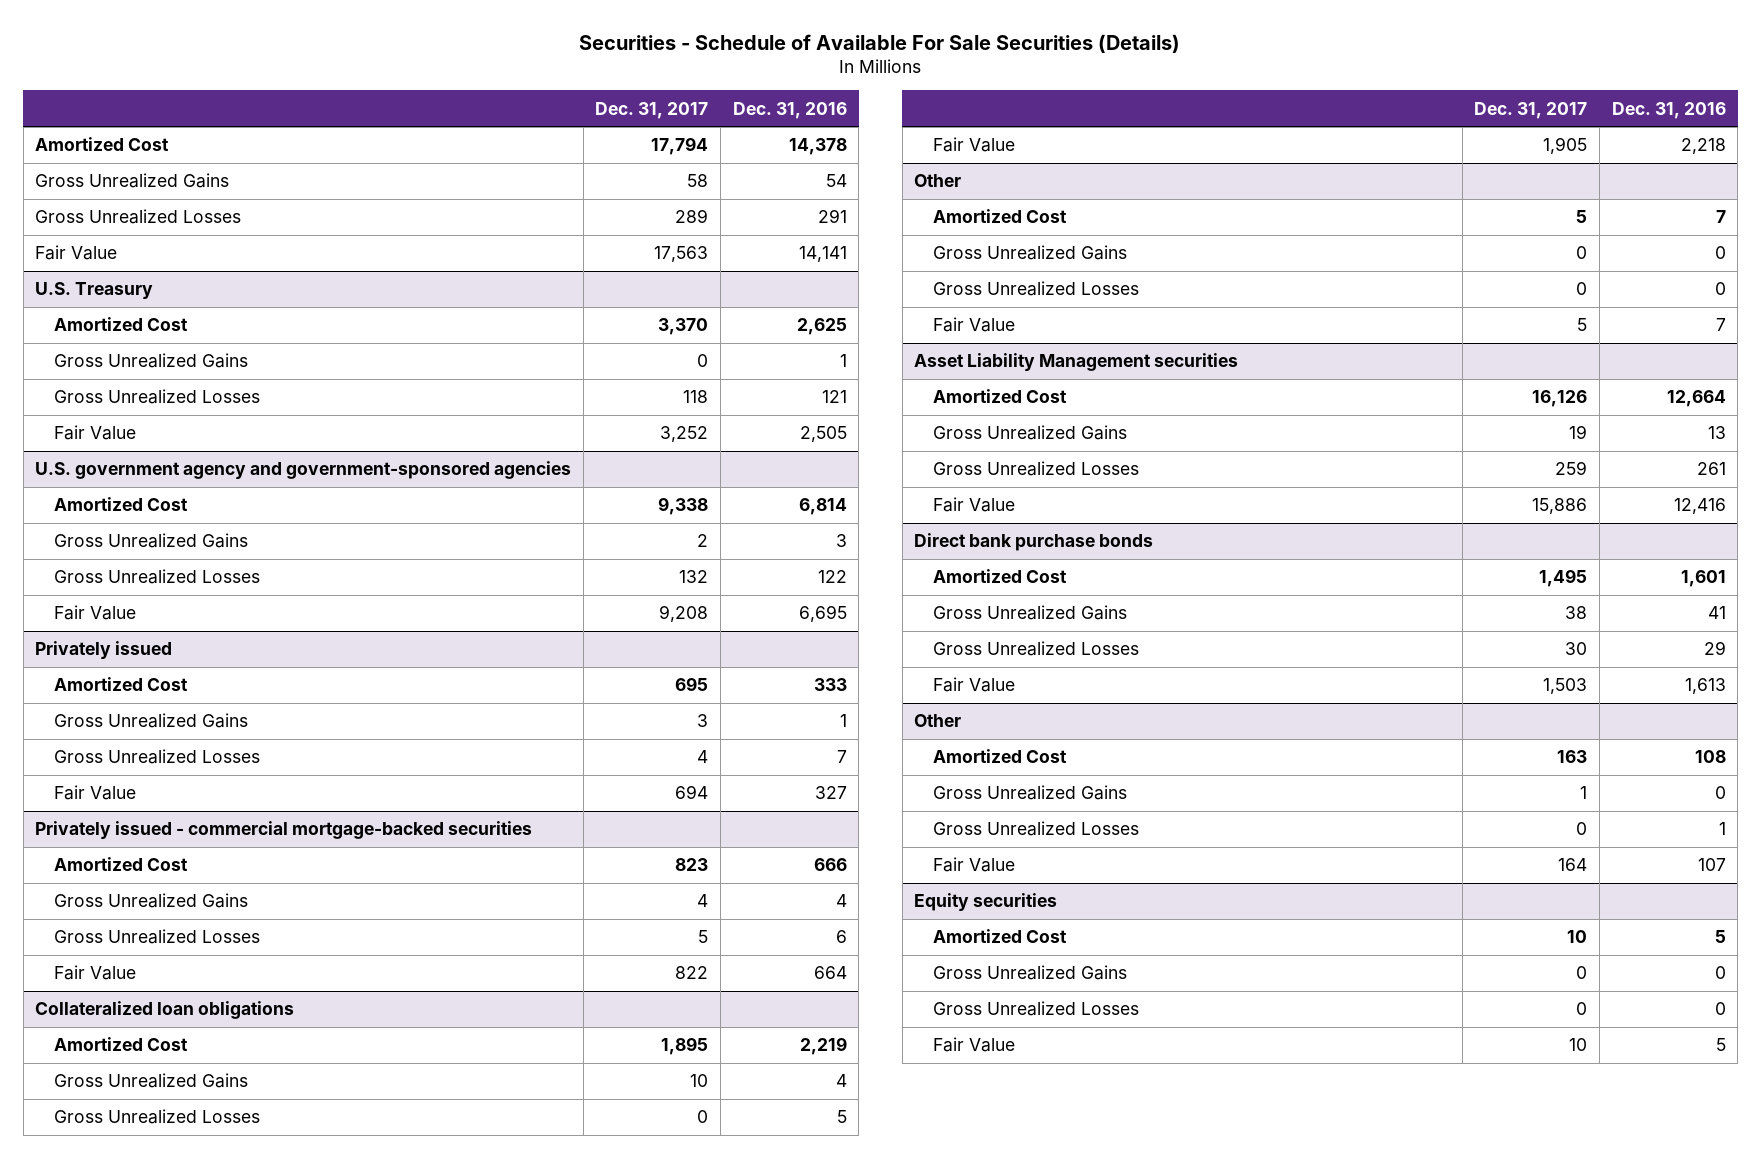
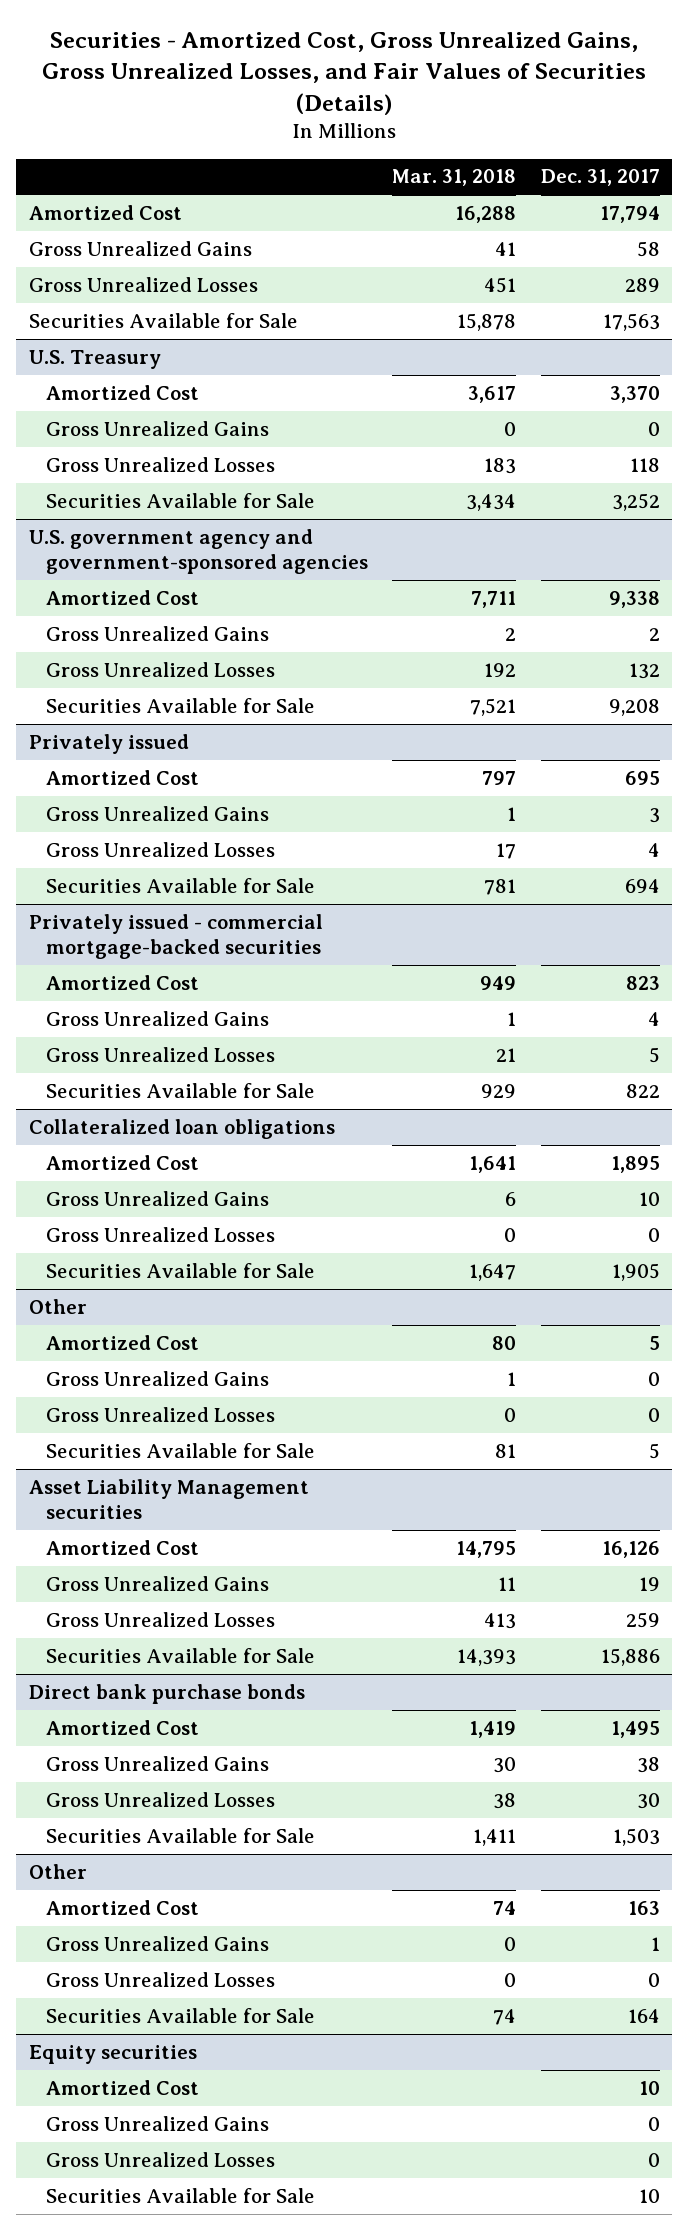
[579,33,1181,53] Securities - Schedule of Available For Sale Securities (Details) -> [42,31,647,115] Securities - Amortized Cost, Gross Unrealized Gains, Gross Unrealized Losses, and Fair Values of Securities (Details)
[732,101,847,119] Dec. 31, 2016 -> none
none -> [392,169,517,187] Mar. 31, 2018
[35,245,118,261] Fair Value -> [28,312,298,328] Securities Available for Sale
[53,425,136,441] Fair Value -> [45,492,315,508] Securities Available for Sale
[53,605,136,621] Fair Value -> [45,697,315,713] Securities Available for Sale
[53,785,136,801] Fair Value -> [45,877,315,893] Securities Available for Sale
[53,965,136,981] Fair Value -> [45,1082,315,1098] Securities Available for Sale
[932,137,1015,153] Fair Value -> [45,1262,315,1278] Securities Available for Sale
[932,317,1015,333] Fair Value -> [45,1442,315,1458] Securities Available for Sale
[932,497,1015,513] Fair Value -> [45,1647,315,1663] Securities Available for Sale
[932,677,1015,693] Fair Value -> [45,1827,315,1843] Securities Available for Sale
[932,857,1015,873] Fair Value -> [45,2007,315,2023] Securities Available for Sale
[932,1037,1015,1053] Fair Value -> [45,2187,315,2203] Securities Available for Sale

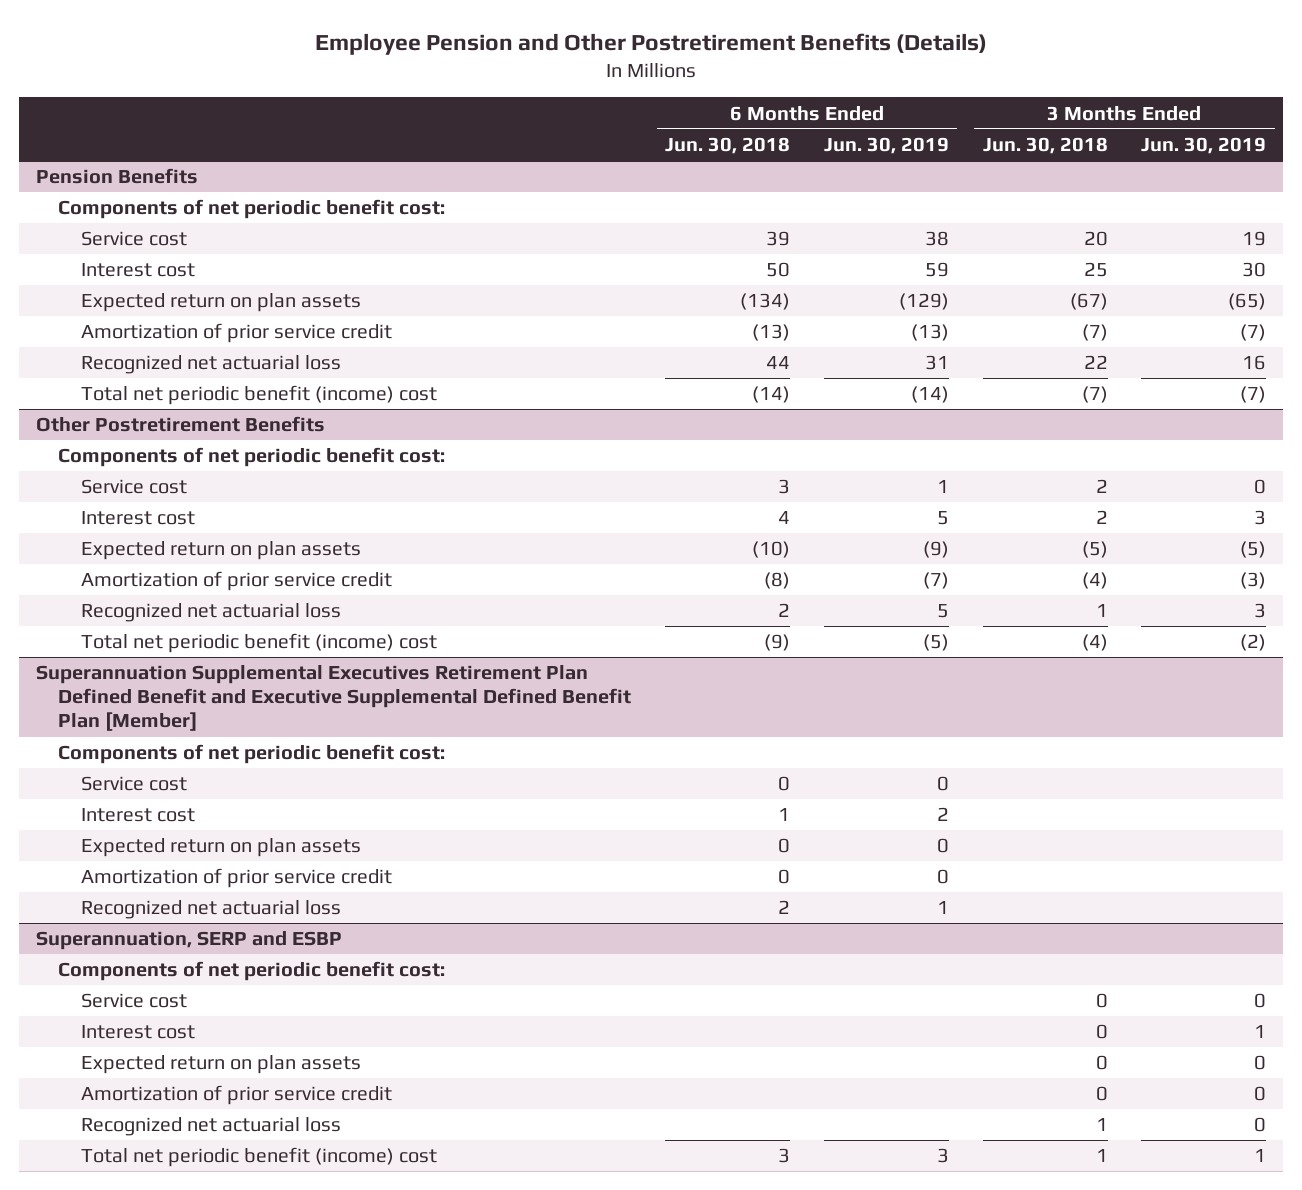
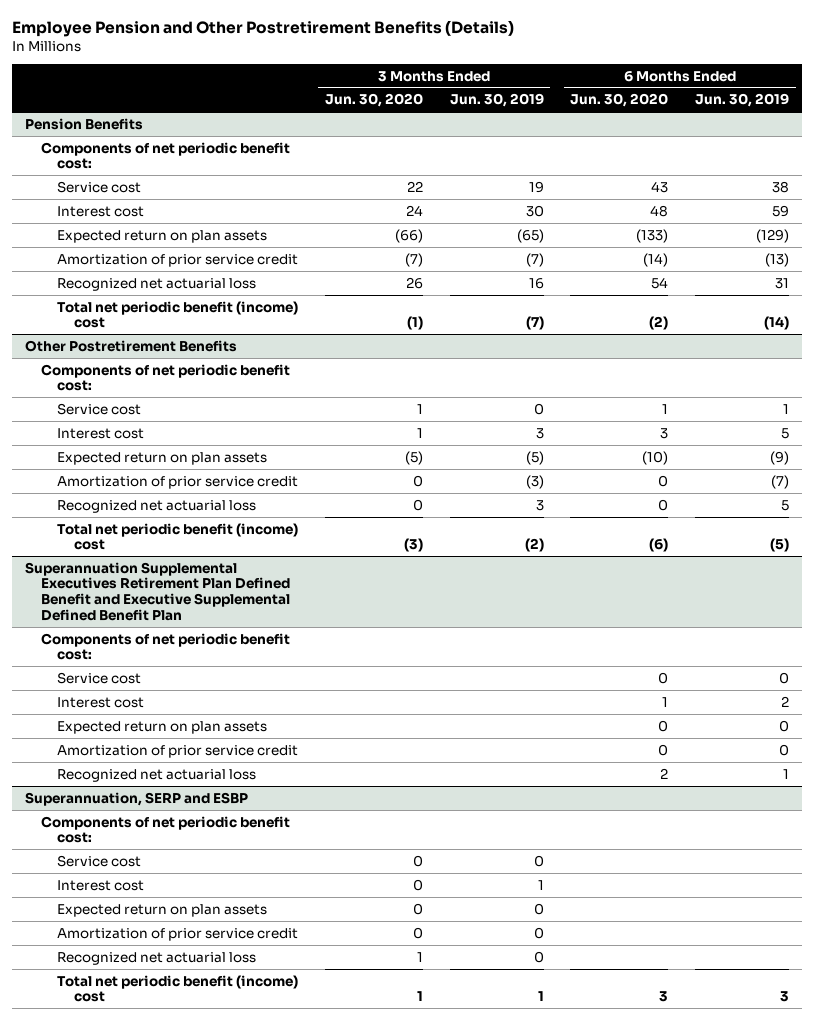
[665,137,791,155] Jun. 30, 2018 -> none
[982,137,1108,155] Jun. 30, 2018 -> none
none -> [325,93,424,108] Jun. 30, 2020
none -> [570,93,669,108] Jun. 30, 2020
[35,665,632,732] Superannuation Supplemental Executives Retirement Plan Defined Benefit and Executive Supplemental Defined Benefit Plan [Member] -> [25,561,291,621] Superannuation Supplemental Executives Retirement Plan Defined Benefit and Executive Supplemental Defined Benefit Plan

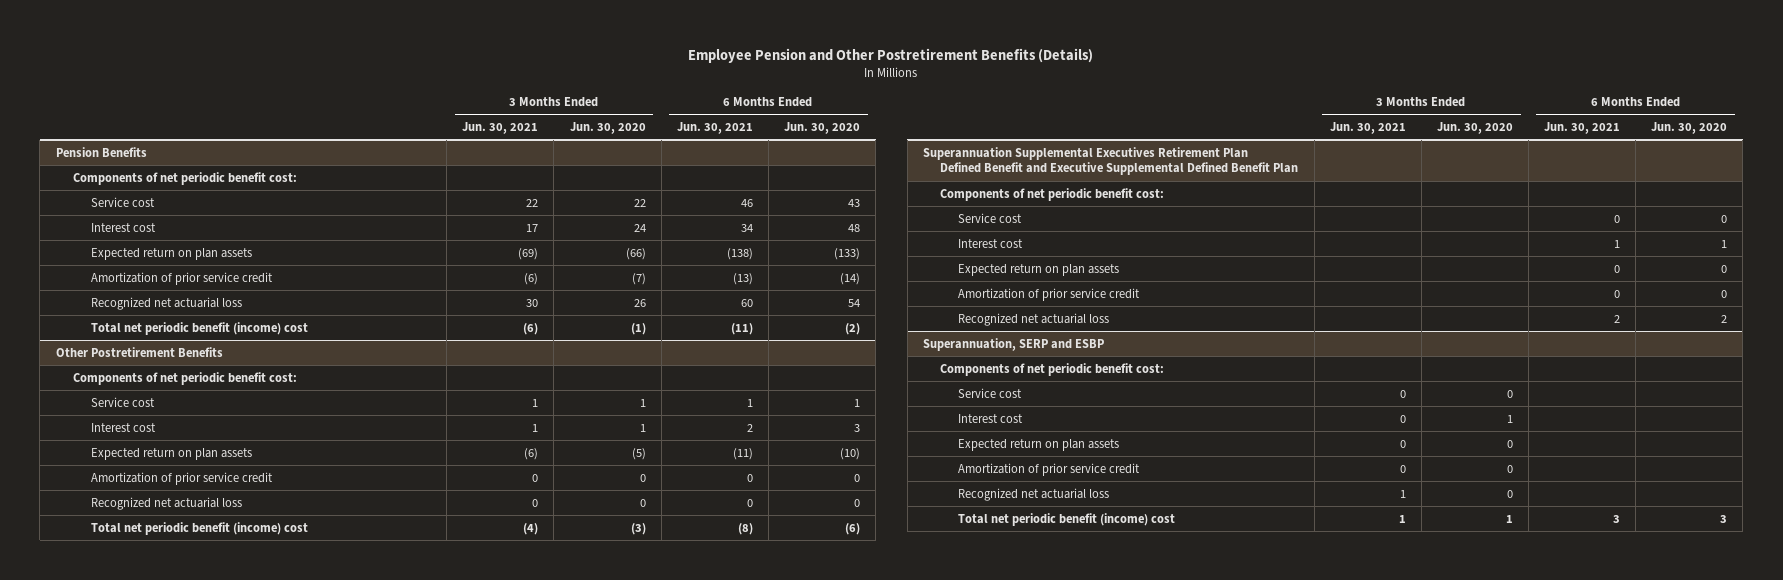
[449,93,544,108] Jun. 30, 2019 -> none
[694,93,789,108] Jun. 30, 2019 -> none
none -> [462,121,539,134] Jun. 30, 2021
none -> [676,121,753,134] Jun. 30, 2021
[413,878,424,891] 0 -> [1506,414,1513,423] 1
[417,951,424,962] 1 -> [1506,489,1513,498] 0

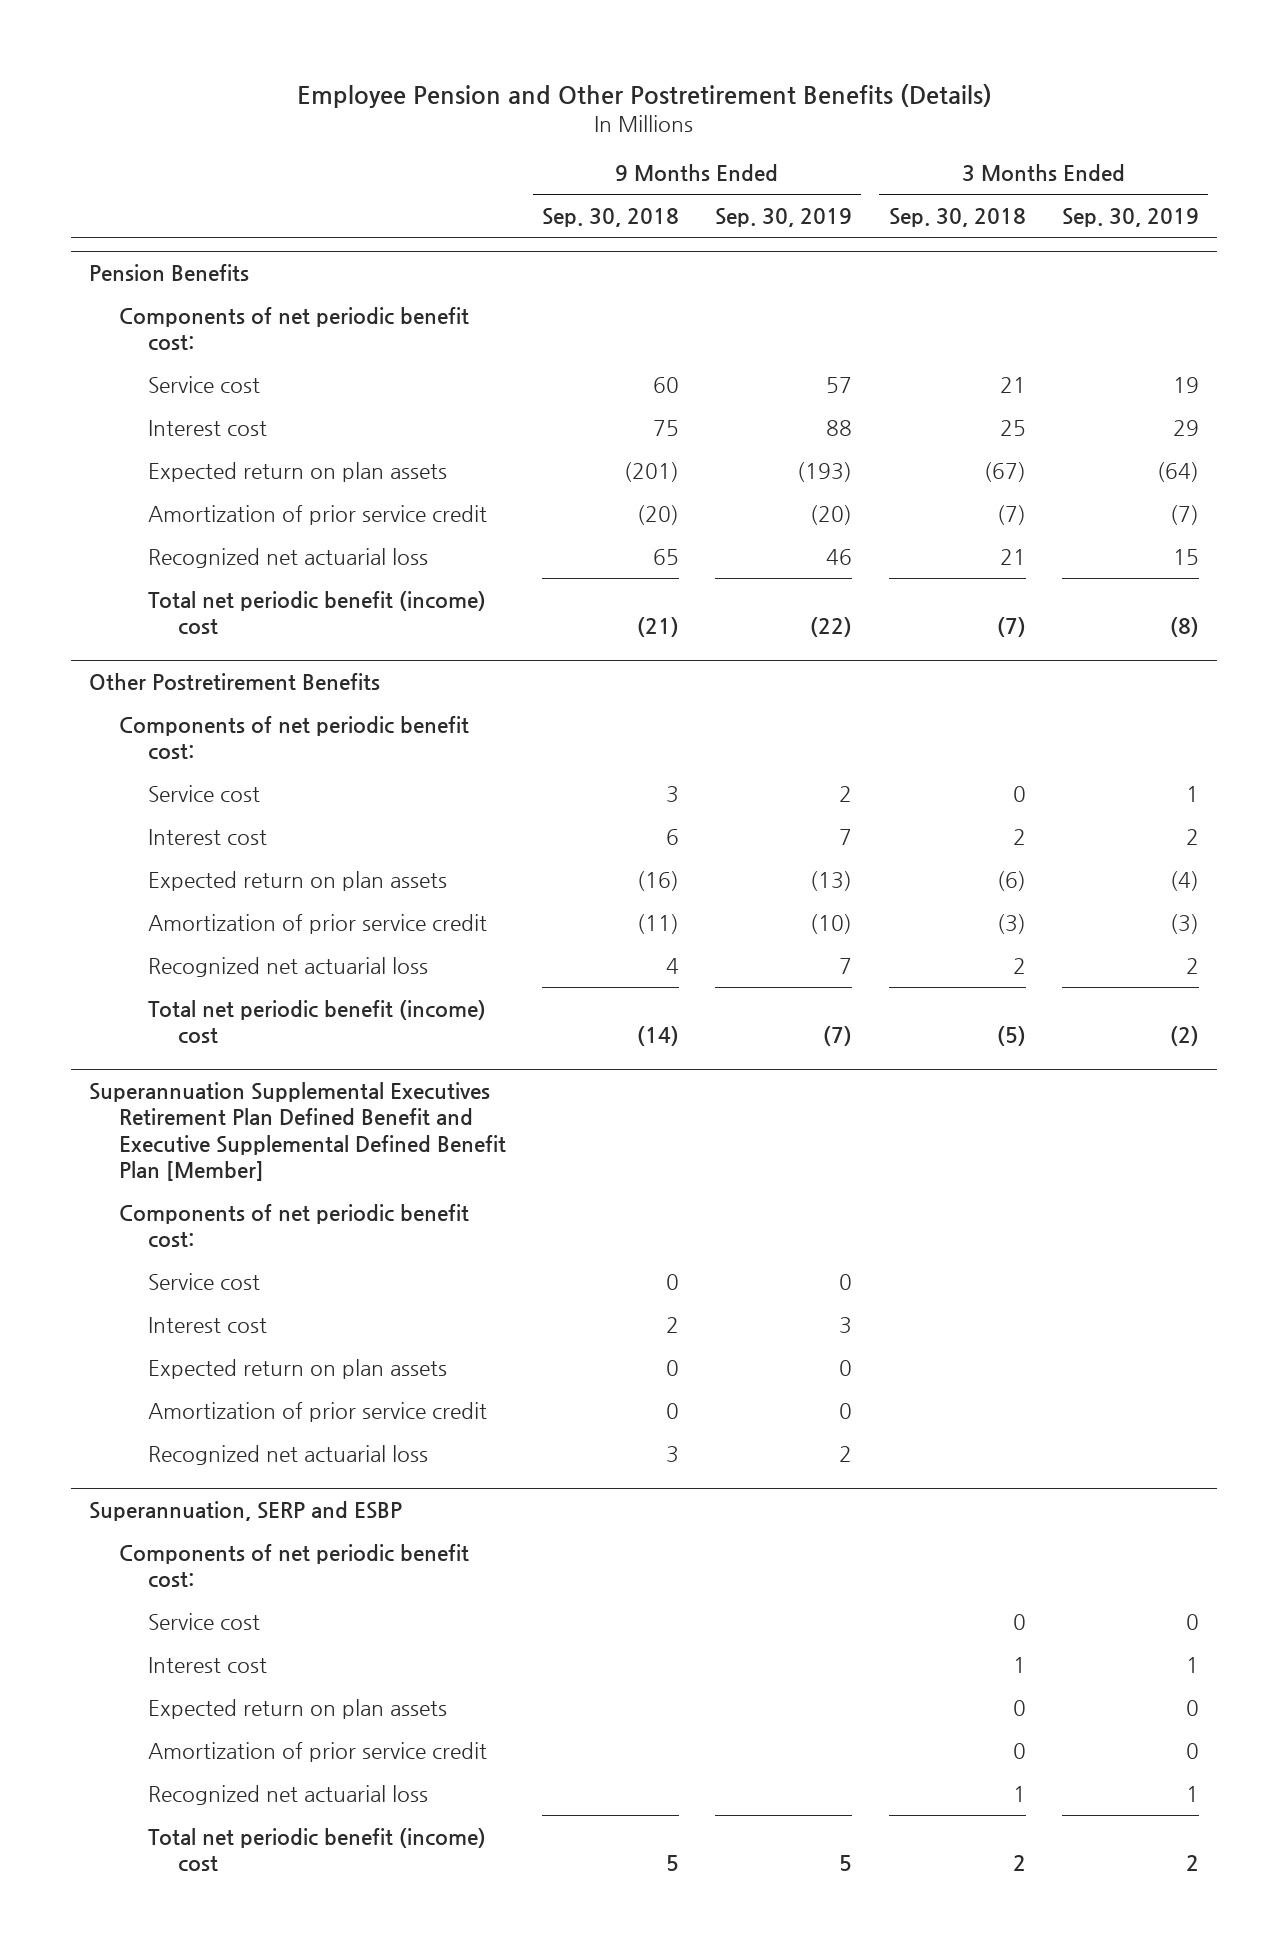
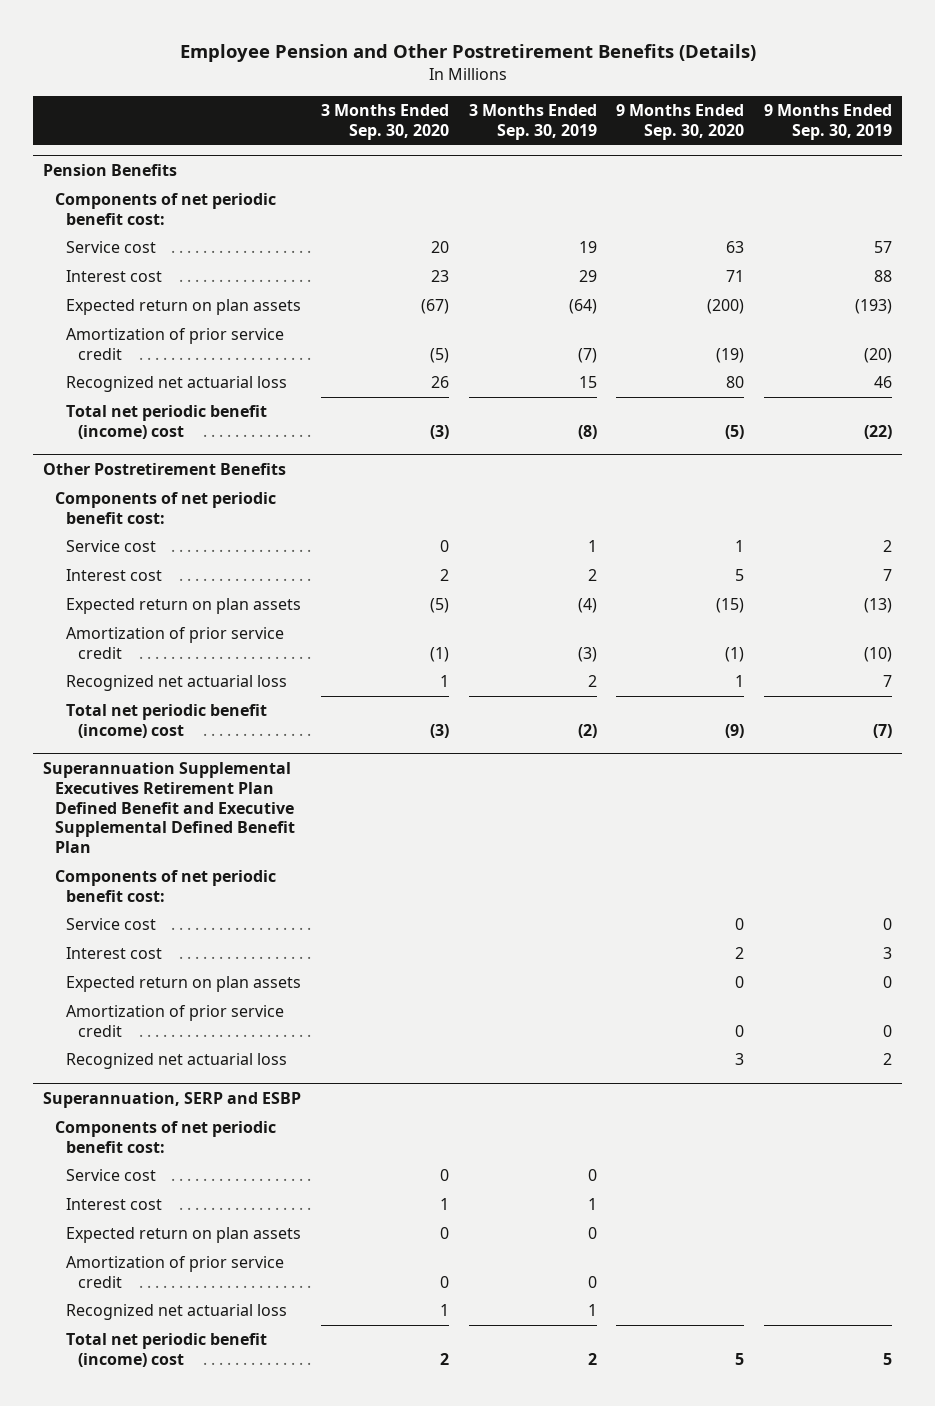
[542,208,680,228] Sep. 30, 2018 -> none
[888,208,1026,228] Sep. 30, 2018 -> none
none -> [321,104,450,141] 3 Months Ended Sep. 30, 2020
none -> [616,104,745,141] 9 Months Ended Sep. 30, 2020
[89,1081,506,1182] Superannuation Supplemental Executives Retirement Plan Defined Benefit and Executive Supplemental Defined Benefit Plan [Member] -> [43,762,295,854] Superannuation Supplemental Executives Retirement Plan Defined Benefit and Executive Supplemental Defined Benefit Plan

